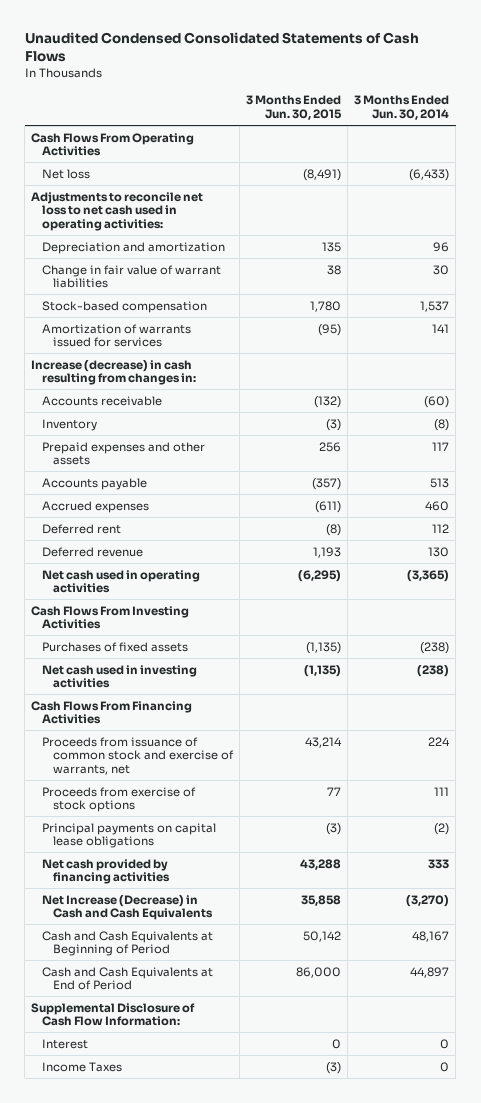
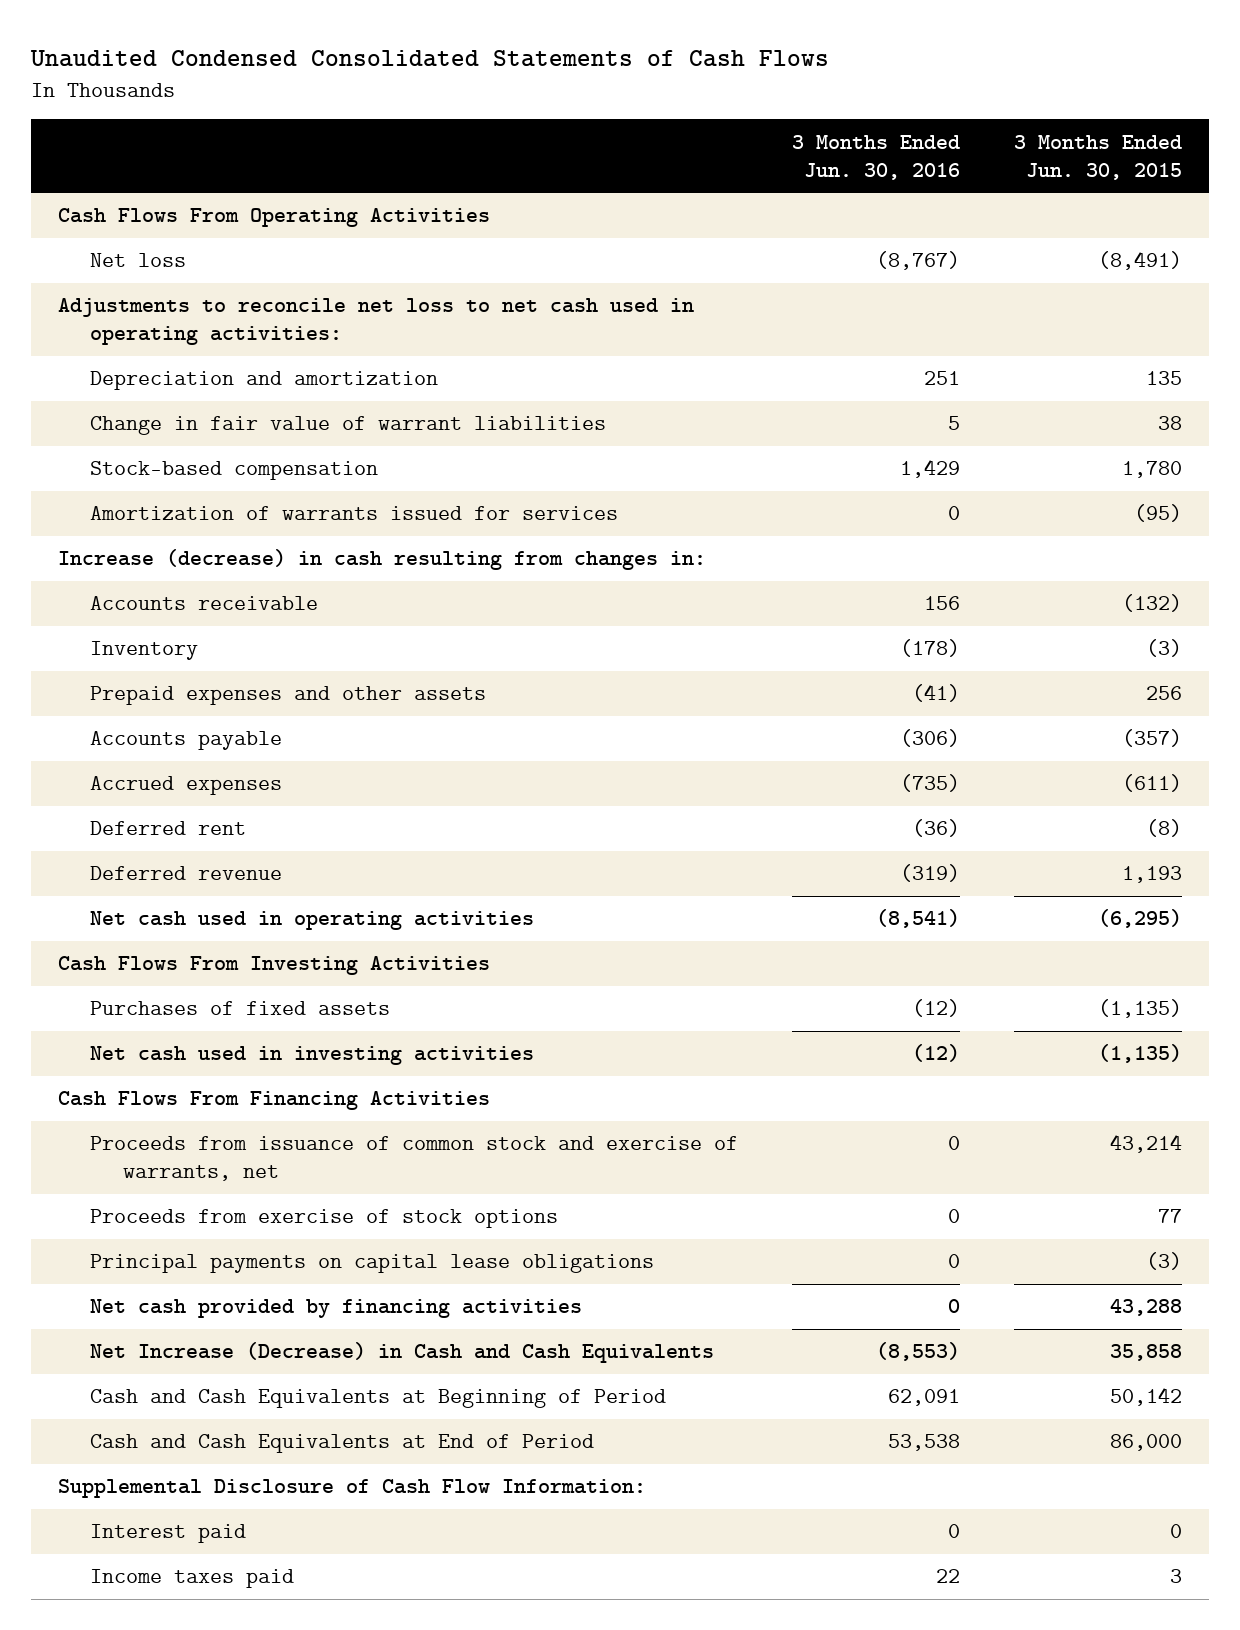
[354,95,450,120] 3 Months Ended Jun. 30, 2014 -> none
none -> [792,134,961,180] 3 Months Ended Jun. 30, 2016
[42,1038,89,1049] Interest -> [90,1524,247,1544] Interest paid
[42,1061,123,1072] Income Taxes -> [90,1569,295,1589] Income taxes paid
[325,1061,341,1074] (3) -> [1170,1569,1183,1584] 3

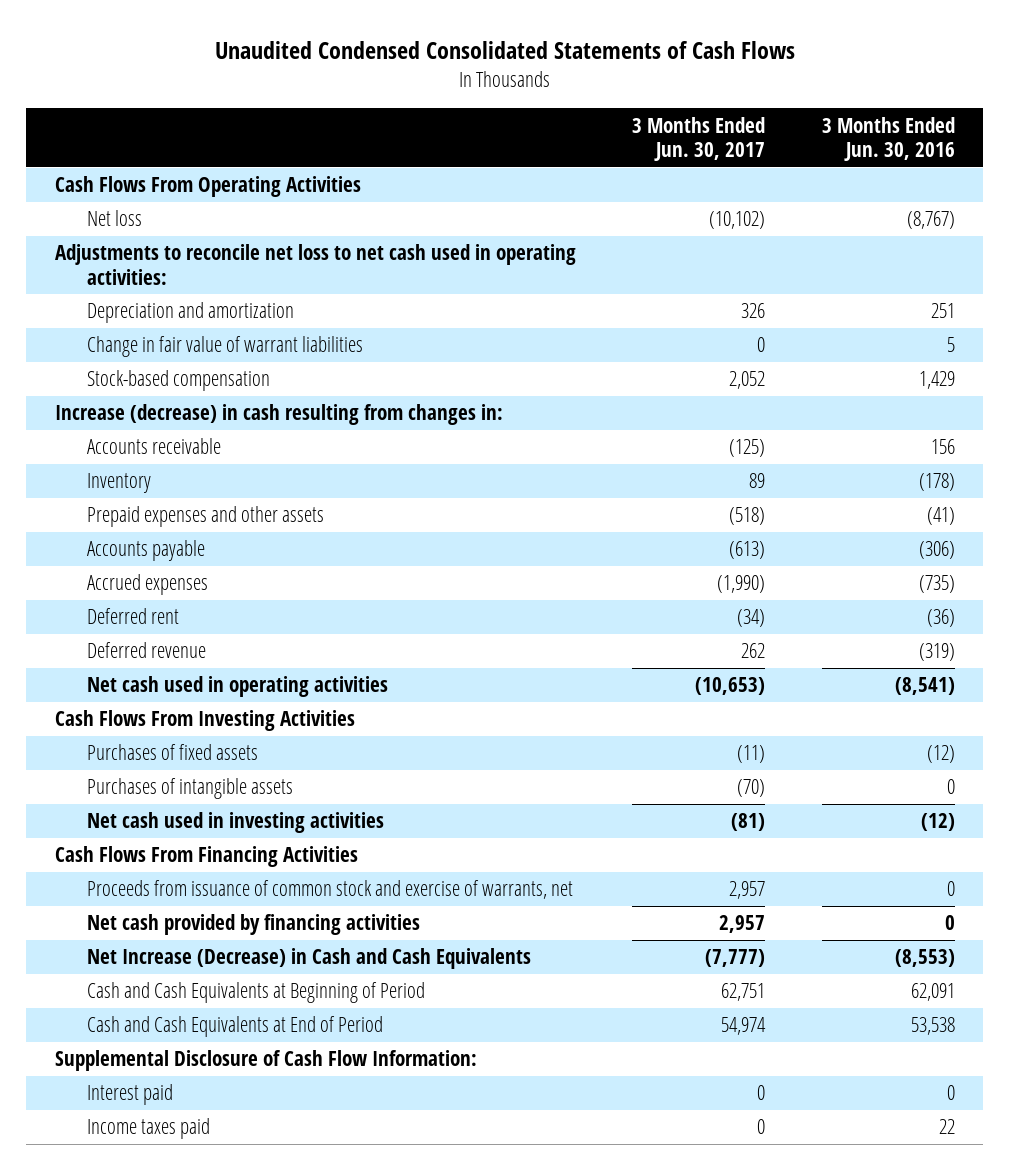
[1014,134,1183,180] 3 Months Ended Jun. 30, 2015 -> none
none -> [632,116,766,162] 3 Months Ended Jun. 30, 2017
[90,506,619,521] Amortization of warrants issued for services -> none
none -> [87,778,294,800] Purchases of intangible assets
[90,1209,559,1229] Proceeds from exercise of stock options -> none
[90,1254,655,1274] Principal payments on capital lease obligations -> none

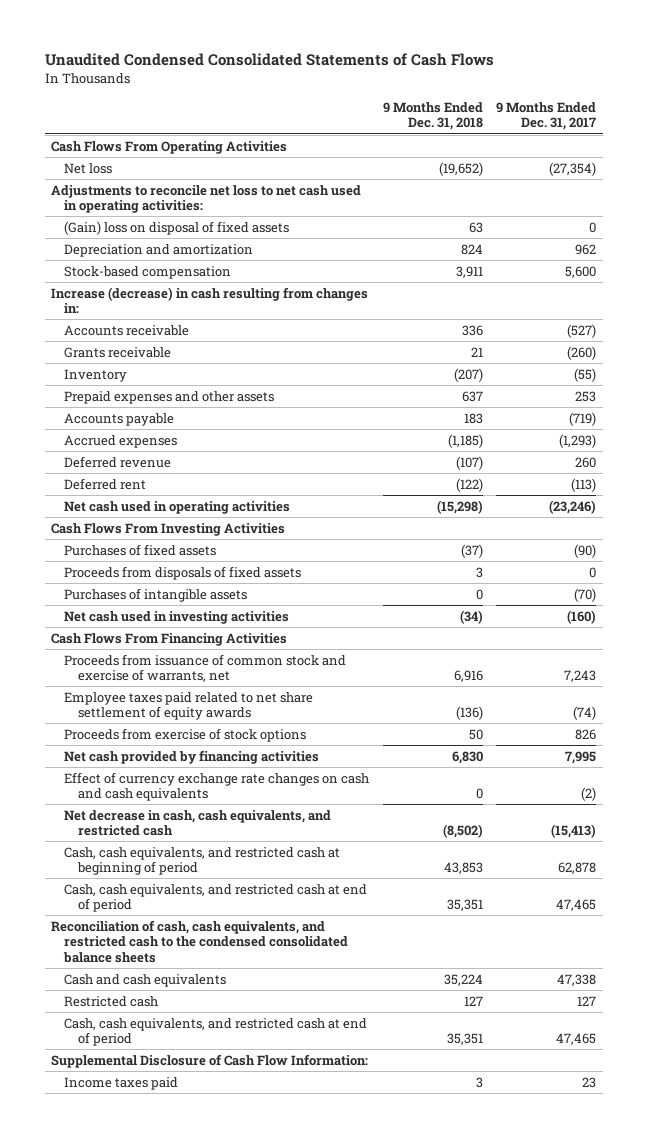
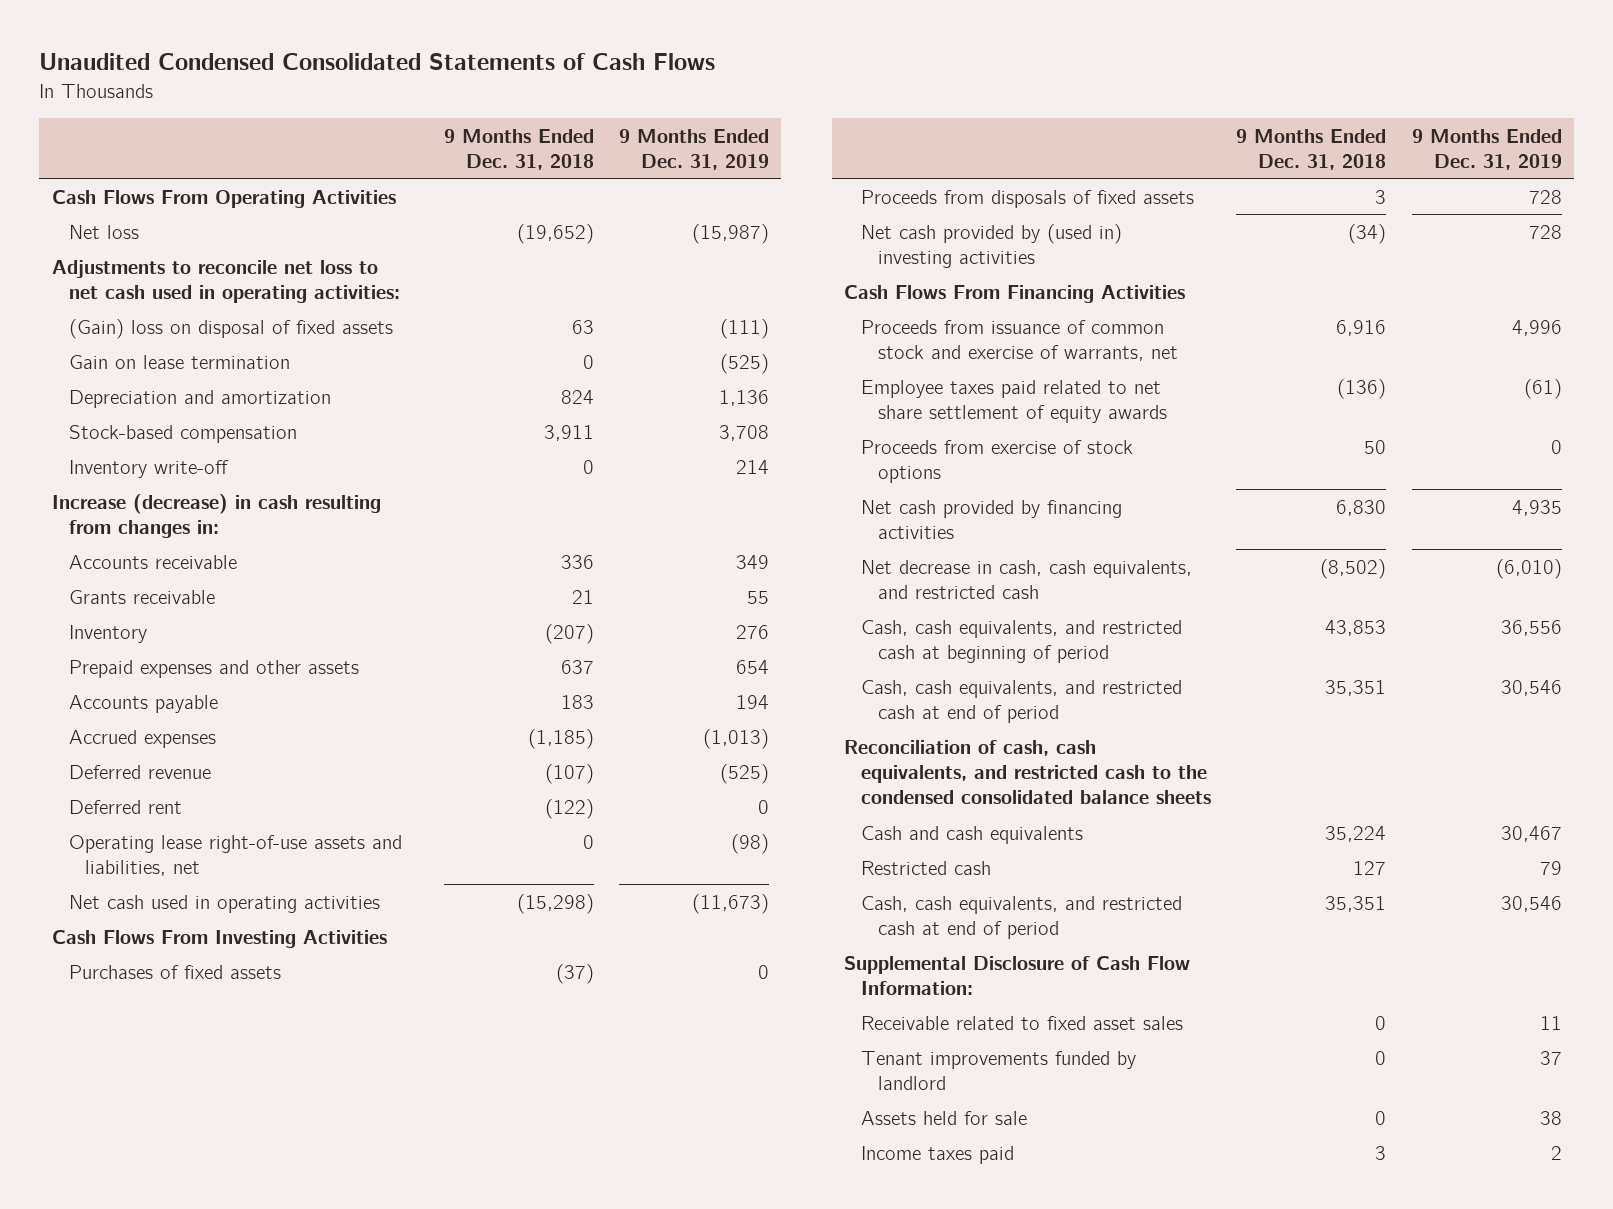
[495,101,596,131] 9 Months Ended Dec. 31, 2017 -> none
none -> [618,128,769,170] 9 Months Ended Dec. 31, 2019
none -> [68,354,290,369] Gain on lease termination
none -> [68,459,229,478] Inventory write-off
none -> [68,834,402,876] Operating lease right-of-use assets and liabilities, net
[64,587,248,602] Purchases of intangible assets -> none
[64,610,290,624] Net cash used in investing activities -> [861,223,1123,268] Net cash provided by (used in) investing activities
[64,771,370,802] Effect of currency exchange rate changes on cash and cash equivalents -> none
none -> [861,1015,1184,1030] Receivable related to fixed asset sales
none -> [861,1050,1137,1090] Tenant improvements funded by landlord
none -> [861,1110,1028,1125] Assets held for sale

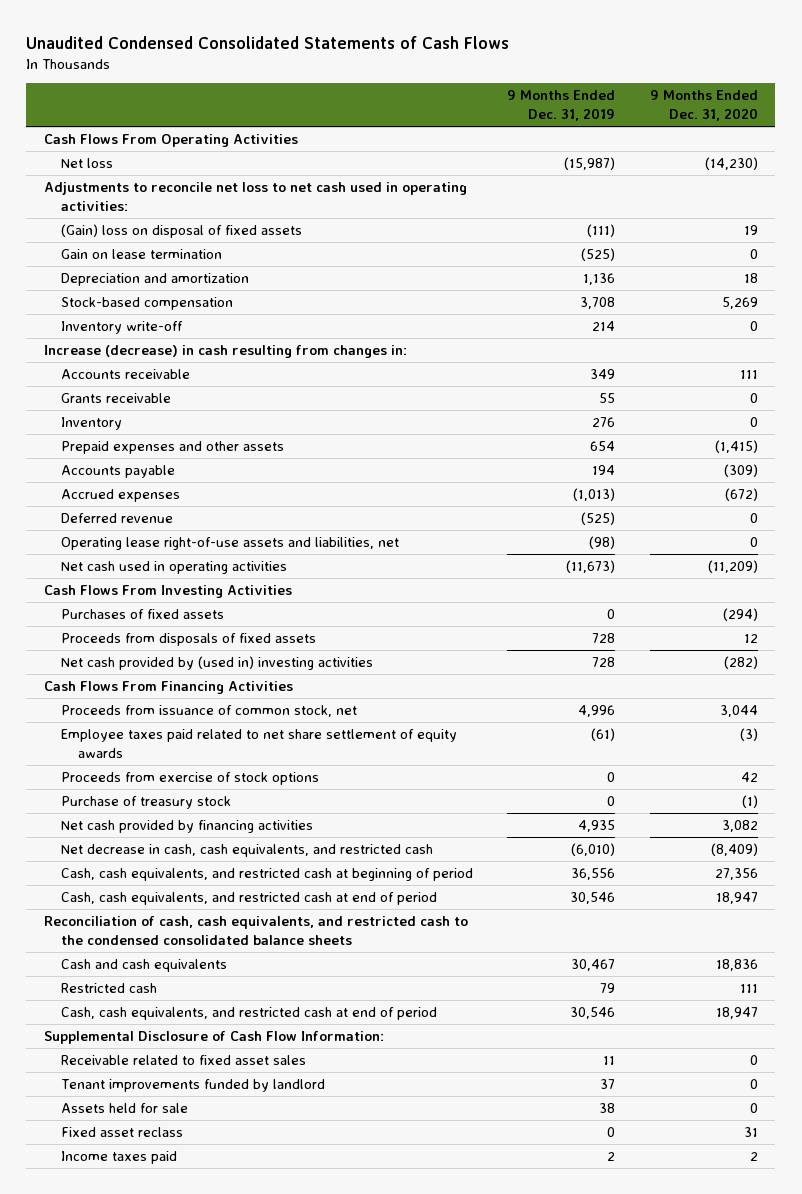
[443,128,594,170] 9 Months Ended Dec. 31, 2018 -> none
none -> [650,90,759,122] 9 Months Ended Dec. 31, 2020
[68,799,182,814] Deferred rent -> none
[861,319,1179,361] Proceeds from issuance of common stock and exercise of warrants, net -> [60,705,357,718] Proceeds from issuance of common stock, net
none -> [60,796,231,810] Purchase of treasury stock
none -> [60,1127,183,1138] Fixed asset reclass

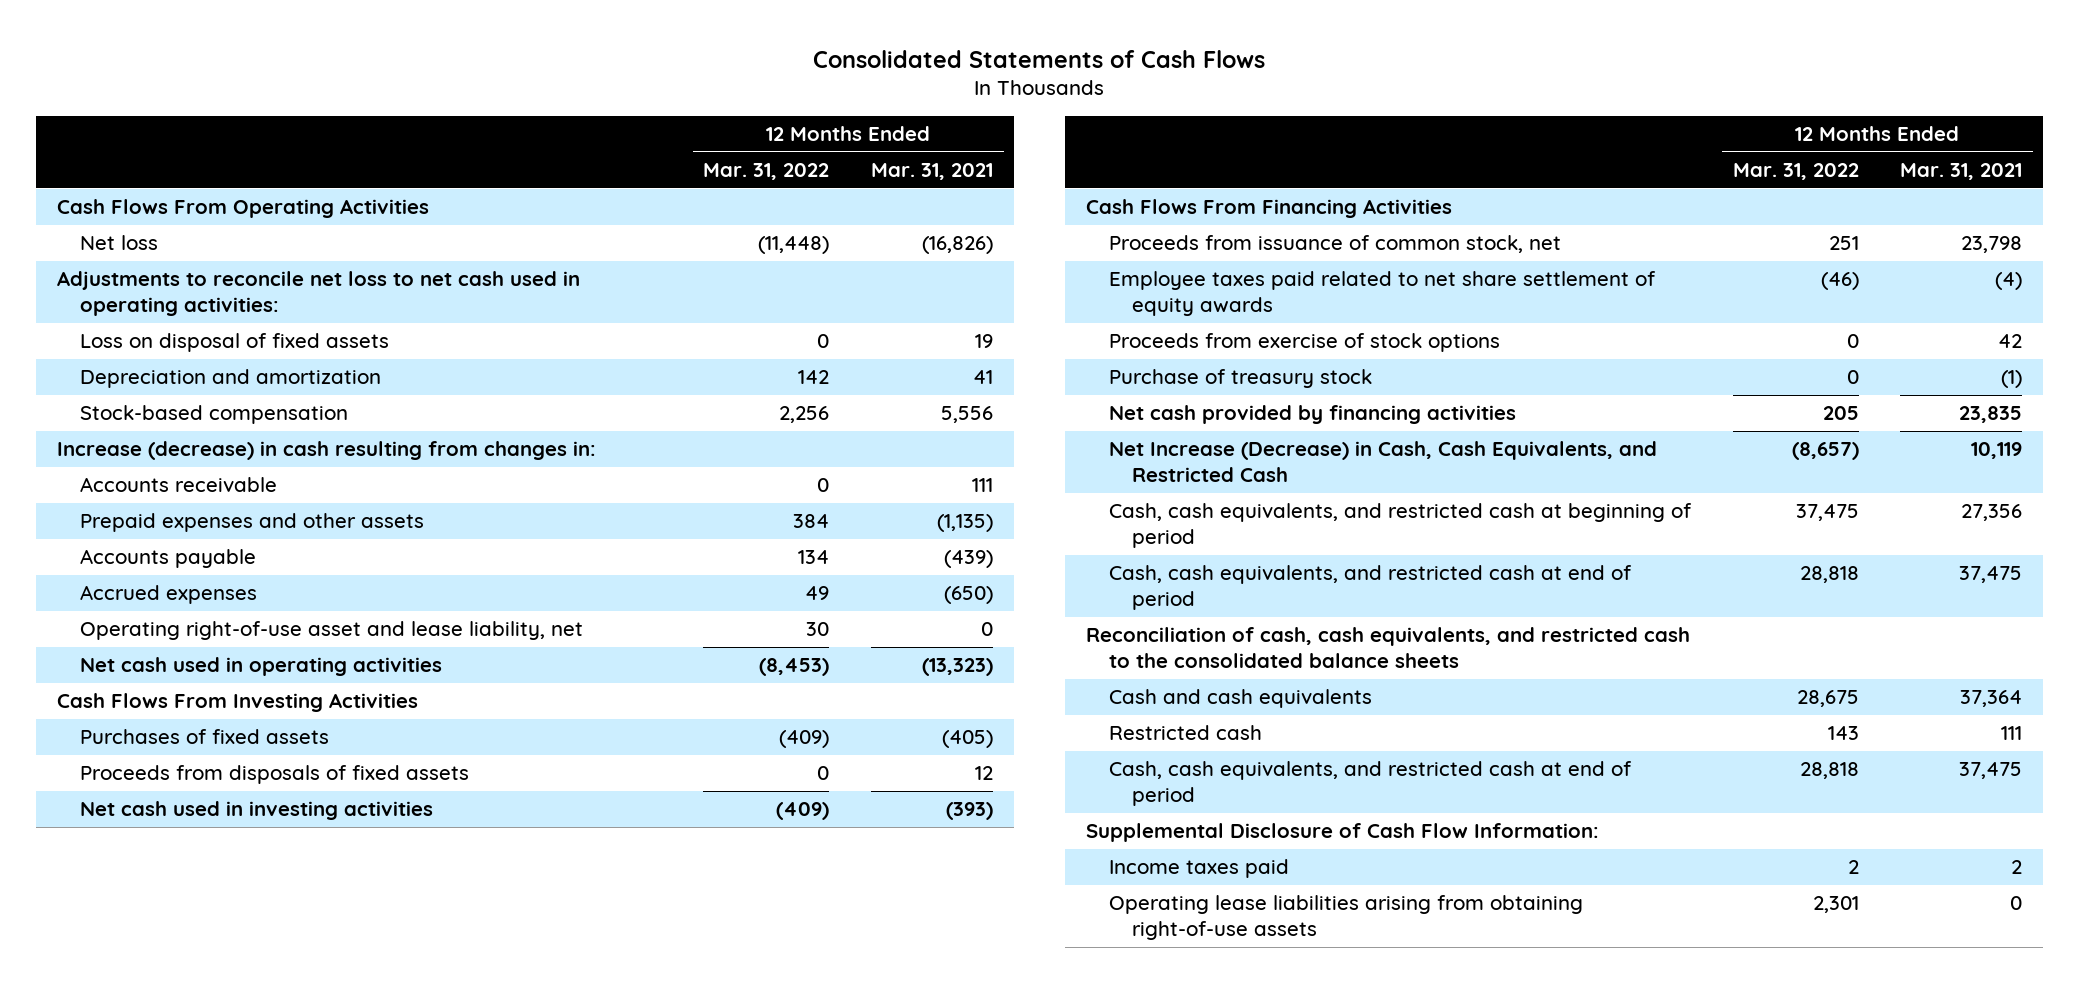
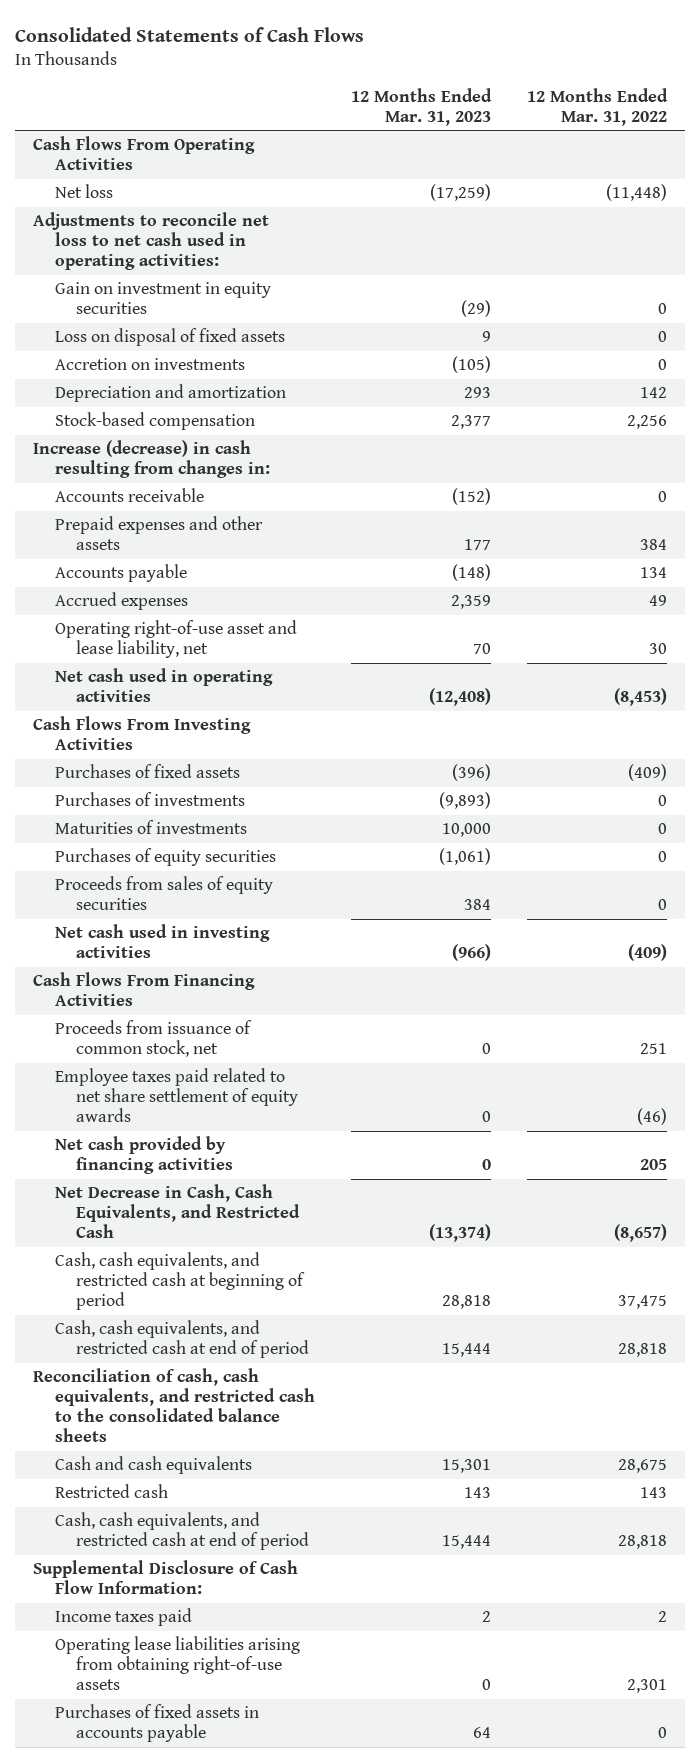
[871,162,994,180] Mar. 31, 2021 -> none
none -> [350,87,492,126] 12 Months Ended Mar. 31, 2023
none -> [54,282,271,315] Gain on investment in equity securities
none -> [54,358,245,371] Accretion on investments
[79,765,469,785] Proceeds from disposals of fixed assets -> none
none -> [54,792,245,807] Purchases of investments
none -> [54,820,247,835] Maturities of investments
none -> [54,848,276,867] Purchases of equity securities
none -> [54,876,273,911] Proceeds from sales of equity securities
[1108,333,1500,353] Proceeds from exercise of stock options -> none
[1108,369,1372,389] Purchase of treasury stock -> none
[1108,441,1657,483] Net Increase (Decrease) in Cash, Cash Equivalents, and Restricted Cash -> [54,1184,301,1239] Net Decrease in Cash, Cash Equivalents, and Restricted Cash
none -> [54,1704,259,1743] Purchases of fixed assets in accounts payable

